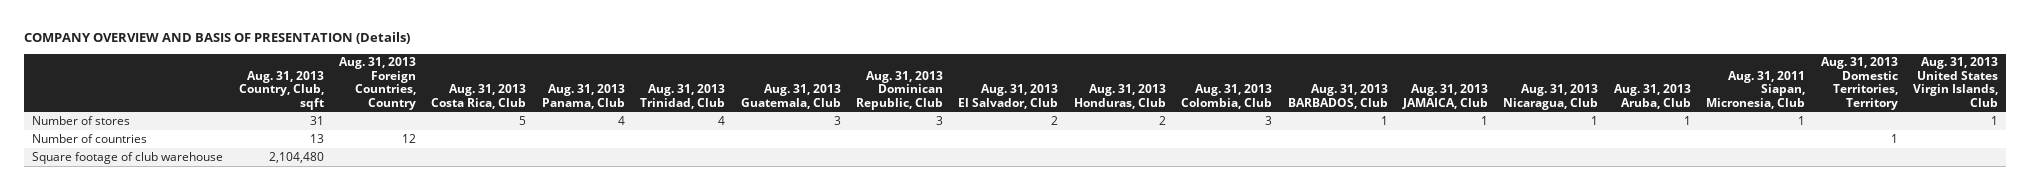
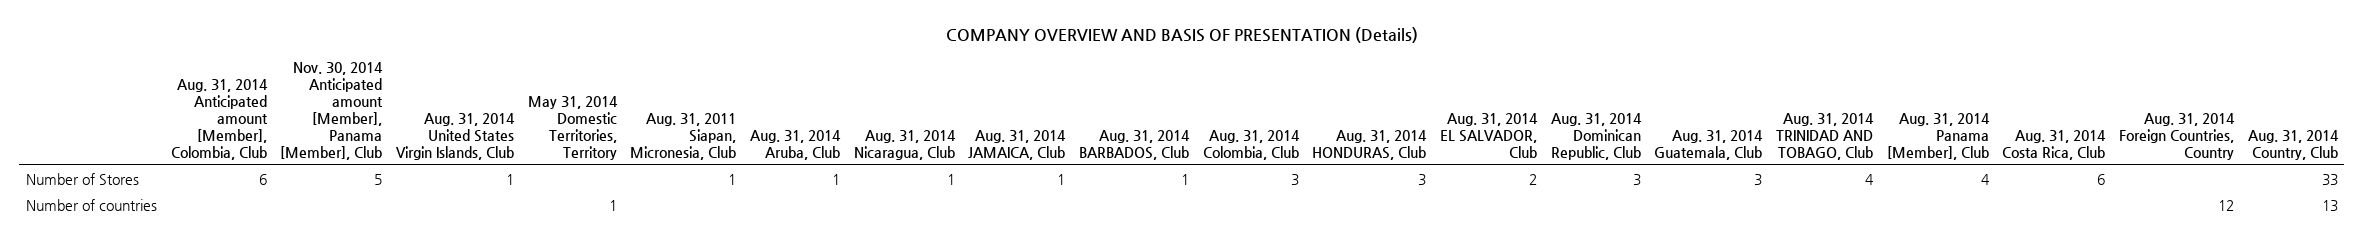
[238,70,324,110] Aug. 31, 2013 Country, Club, sqft -> none
[338,57,416,110] Aug. 31, 2013 Foreign Countries, Country -> none
[431,84,527,109] Aug. 31, 2013 Costa Rica, Club -> none
[541,84,625,109] Aug. 31, 2013 Panama, Club -> none
[640,84,726,109] Aug. 31, 2013 Trinidad, Club -> none
[740,84,841,109] Aug. 31, 2013 Guatemala, Club -> none
[855,70,943,110] Aug. 31, 2013 Dominican Republic, Club -> none
[958,84,1059,109] Aug. 31, 2013 El Salvador, Club -> none
[1073,84,1166,109] Aug. 31, 2013 Honduras, Club -> none
[1181,84,1273,109] Aug. 31, 2013 Colombia, Club -> none
[1287,84,1388,109] Aug. 31, 2013 BARBADOS, Club -> none
[1401,84,1488,109] Aug. 31, 2013 JAMAICA, Club -> none
[1503,84,1599,110] Aug. 31, 2013 Nicaragua, Club -> none
[1613,84,1691,109] Aug. 31, 2013 Aruba, Club -> none
[1820,57,1898,110] Aug. 31, 2013 Domestic Territories, Territory -> none
[1912,57,1998,107] Aug. 31, 2013 United States Virgin Islands, Club -> none
none -> [170,78,268,160] Aug. 31, 2014 Anticipated amount [Member], Colombia, Club
none -> [280,61,384,160] Nov. 30, 2014 Anticipated amount [Member], Panama [Member], Club
none -> [395,112,515,160] Aug. 31, 2014 United States Virgin Islands, Club
none -> [527,95,618,160] May 31, 2014 Domestic Territories, Territory
none -> [749,129,841,160] Aug. 31, 2014 Aruba, Club
none -> [853,129,956,160] Aug. 31, 2014 Nicaragua, Club
none -> [968,129,1067,160] Aug. 31, 2014 JAMAICA, Club
none -> [1078,129,1190,160] Aug. 31, 2014 BARBADOS, Club
none -> [1202,129,1300,160] Aug. 31, 2014 Colombia, Club
none -> [1312,129,1428,160] Aug. 31, 2014 HONDURAS, Club
none -> [1439,112,1538,158] Aug. 31, 2014 EL SALVADOR, Club
none -> [1550,112,1642,160] Aug. 31, 2014 Dominican Republic, Club
none -> [1654,129,1764,160] Aug. 31, 2014 Guatemala, Club
none -> [1775,112,1874,160] Aug. 31, 2014 TRINIDAD AND TOBAGO, Club
none -> [1886,112,1990,160] Aug. 31, 2014 Panama [Member], Club
none -> [2002,129,2107,160] Aug. 31, 2014 Costa Rica, Club
none -> [2118,112,2235,160] Aug. 31, 2014 Foreign Countries, Country
none -> [2247,129,2339,160] Aug. 31, 2014 Country, Club
[32,115,131,125] Number of stores -> [25,172,139,185] Number of Stores
[32,151,224,164] Square footage of club warehouse -> none

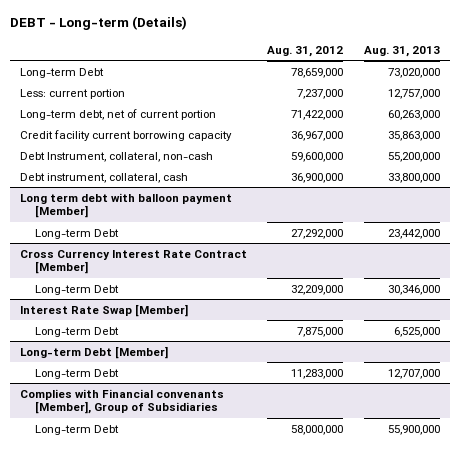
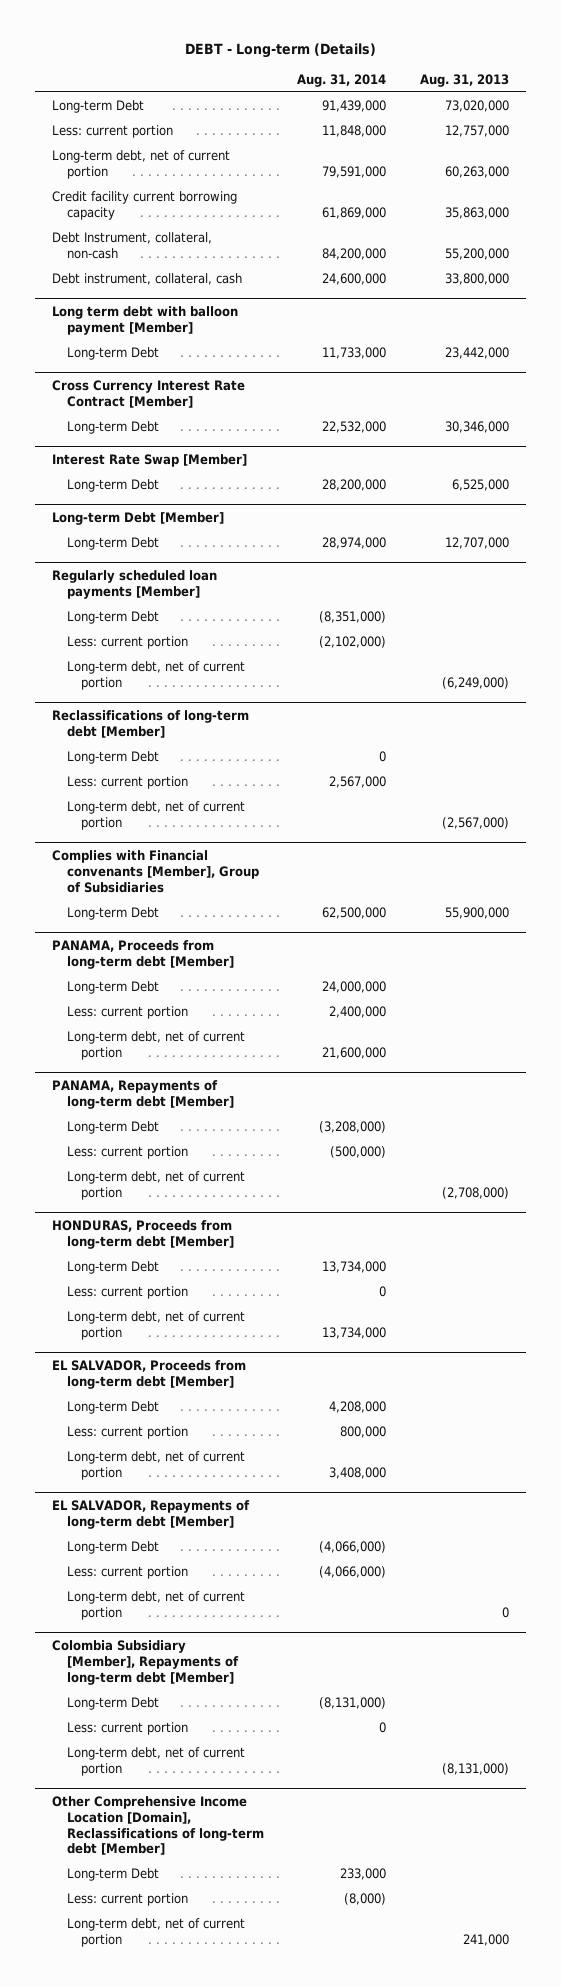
[267,45,344,57] Aug. 31, 2012 -> none
none -> [297,73,387,87] Aug. 31, 2014
none -> [51,570,217,599] Regularly scheduled loan payments [Member]
none -> [66,611,159,625] Long-term Debt
none -> [66,636,188,650] Less: current portion
none -> [66,661,245,690] Long-term debt, net of current portion
none -> [51,710,249,738] Reclassifications of long-term debt [Member]
none -> [66,751,159,765] Long-term Debt
none -> [66,776,188,790] Less: current portion
none -> [66,801,245,830] Long-term debt, net of current portion
none -> [51,940,234,969] PANAMA, Proceeds from long-term debt [Member]
none -> [66,981,159,995] Long-term Debt
none -> [66,1006,188,1020] Less: current portion
none -> [66,1031,245,1060] Long-term debt, net of current portion
none -> [51,1080,234,1109] PANAMA, Repayments of long-term debt [Member]
none -> [66,1121,159,1135] Long-term Debt
none -> [66,1146,188,1160] Less: current portion
none -> [66,1171,245,1200] Long-term debt, net of current portion
none -> [51,1220,234,1249] HONDURAS, Proceeds from long-term debt [Member]
none -> [66,1261,159,1275] Long-term Debt
none -> [66,1286,188,1300] Less: current portion
none -> [66,1311,245,1340] Long-term debt, net of current portion
none -> [51,1360,246,1389] EL SALVADOR, Proceeds from long-term debt [Member]
none -> [66,1401,159,1415] Long-term Debt
none -> [66,1426,188,1440] Less: current portion
none -> [66,1451,245,1480] Long-term debt, net of current portion
none -> [51,1500,250,1529] EL SALVADOR, Repayments of long-term debt [Member]
none -> [66,1541,159,1555] Long-term Debt
none -> [66,1566,188,1580] Less: current portion
none -> [66,1591,245,1620] Long-term debt, net of current portion
none -> [51,1640,239,1685] Colombia Subsidiary [Member], Repayments of long-term debt [Member]
none -> [66,1697,159,1711] Long-term Debt
none -> [66,1722,188,1736] Less: current portion
none -> [66,1747,245,1776] Long-term debt, net of current portion
none -> [51,1796,264,1856] Other Comprehensive Income Location [Domain], Reclassifications of long-term debt [Member]
none -> [66,1868,159,1882] Long-term Debt
none -> [66,1893,188,1907] Less: current portion
none -> [66,1918,245,1947] Long-term debt, net of current portion

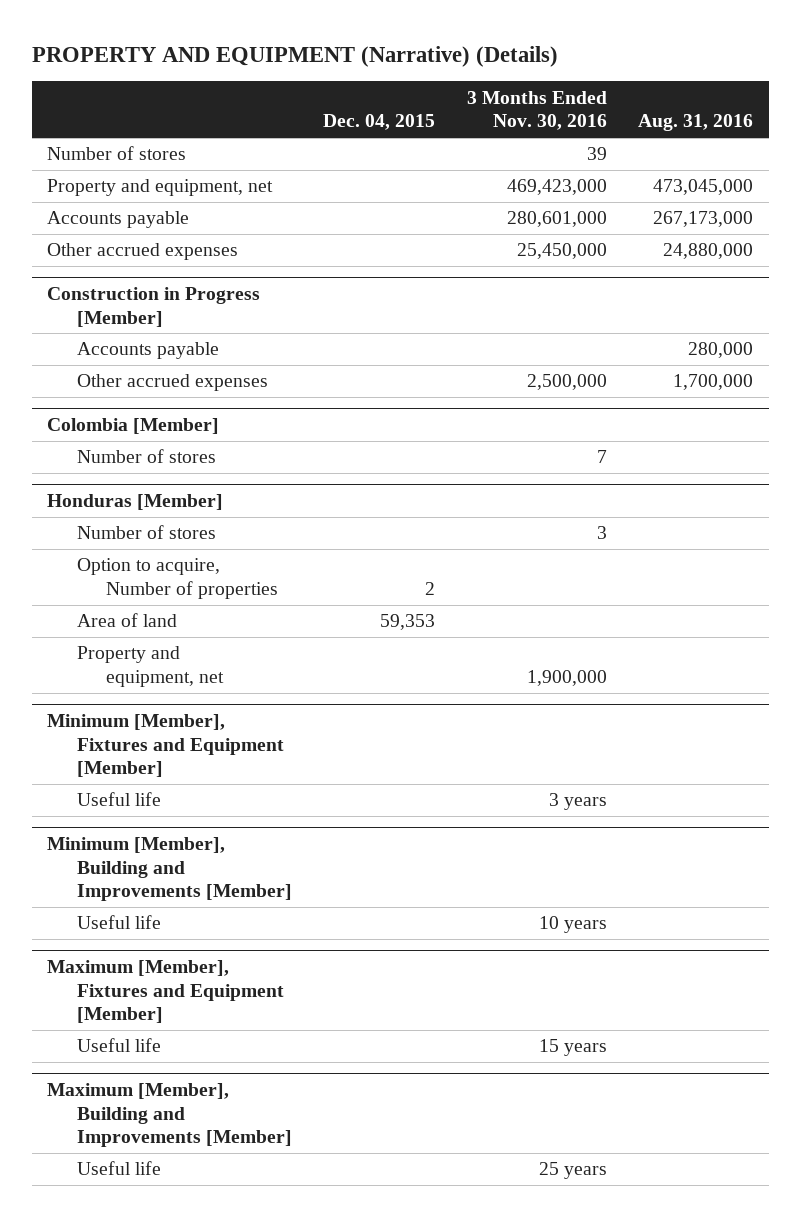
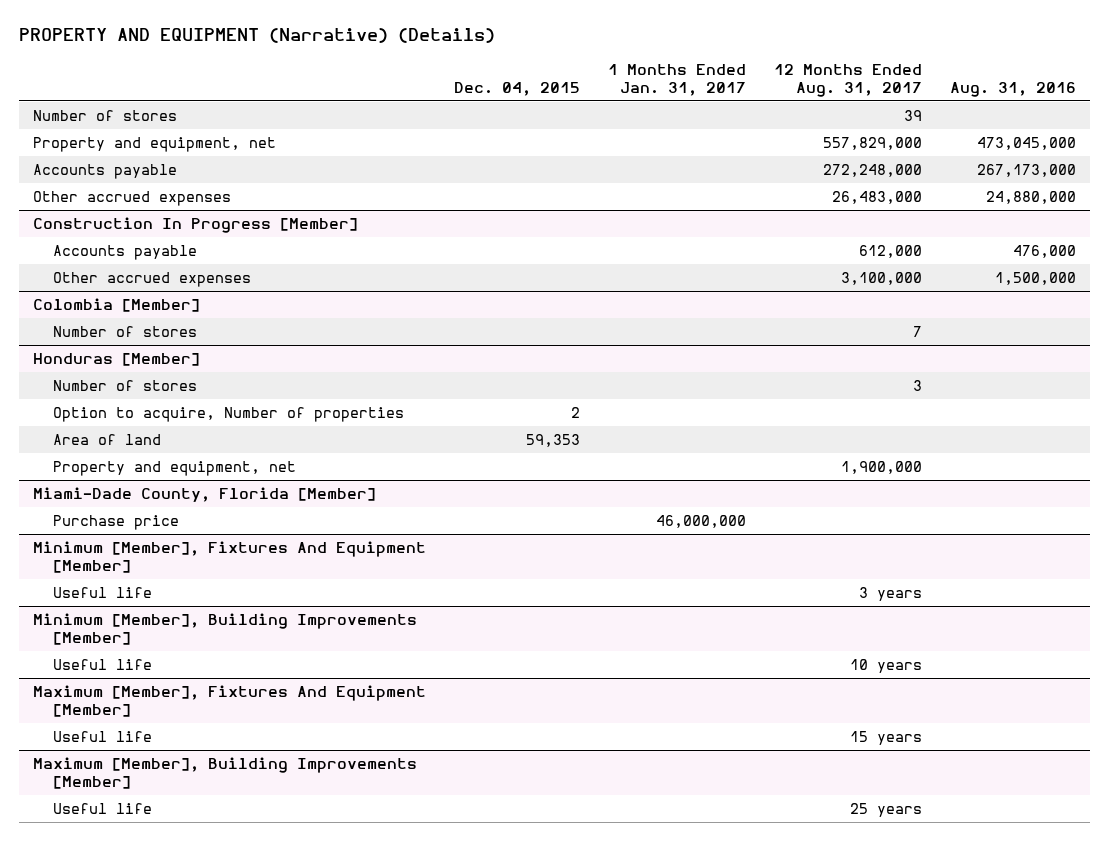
[466,90,607,131] 3 Months Ended Nov. 30, 2016 -> none
none -> [607,63,746,97] 1 Months Ended Jan. 31, 2017
none -> [773,63,922,98] 12 Months Ended Aug. 31, 2017
[47,287,261,327] Construction in Progress [Member] -> [32,216,358,233] Construction In Progress [Member]
[688,342,754,359] 280,000 -> [1012,244,1076,258] 476,000
[673,374,754,391] 1,700,000 -> [994,271,1076,285] 1,500,000
none -> [32,486,376,502] Miami-Dade County, Florida [Member]
none -> [53,514,180,530] Purchase price
[47,714,284,778] Minimum [Member], Fixtures and Equipment [Member] -> [32,540,426,574] Minimum [Member], Fixtures And Equipment [Member]
[47,837,292,902] Minimum [Member], Building and Improvements [Member] -> [32,612,417,646] Minimum [Member], Building Improvements [Member]
[47,960,284,1024] Maximum [Member], Fixtures and Equipment [Member] -> [32,684,426,718] Maximum [Member], Fixtures And Equipment [Member]
[47,1083,292,1148] Maximum [Member], Building and Improvements [Member] -> [32,756,417,790] Maximum [Member], Building Improvements [Member]

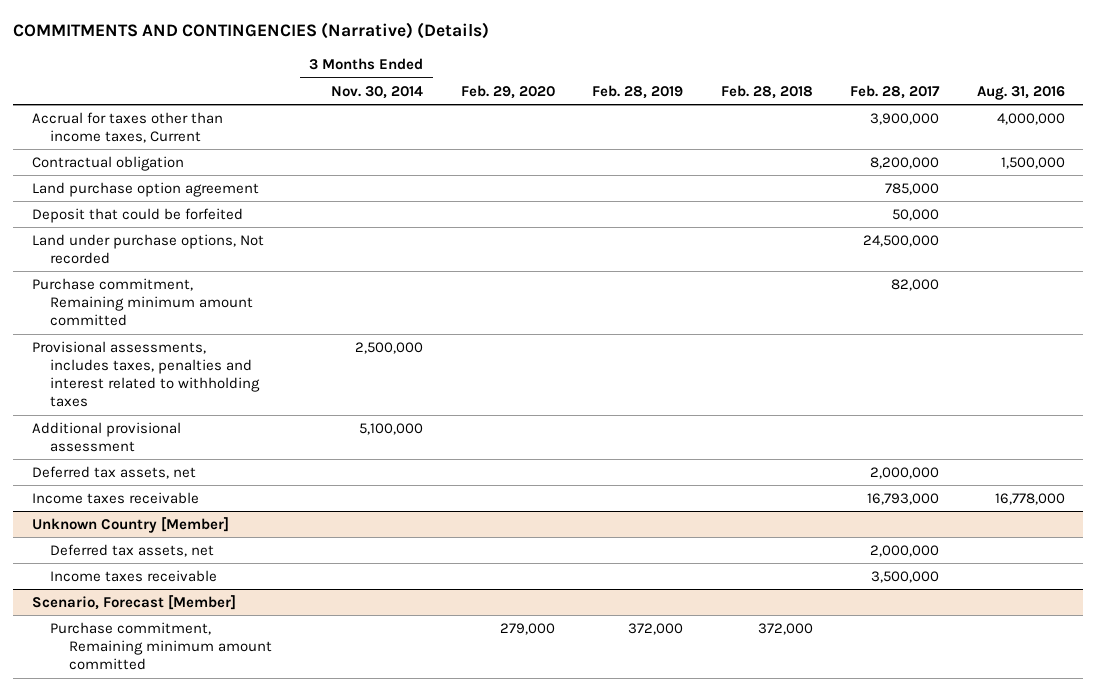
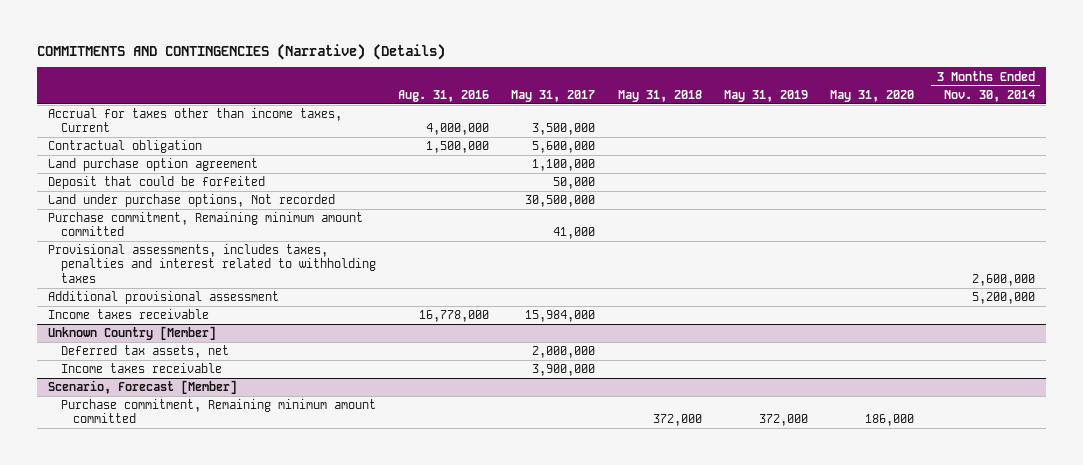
[460,84,555,99] Feb. 29, 2020 -> none
[592,84,684,99] Feb. 28, 2019 -> none
[720,84,813,99] Feb. 28, 2018 -> none
[850,84,941,99] Feb. 28, 2017 -> none
none -> [511,89,596,102] May 31, 2017
none -> [617,89,702,102] May 31, 2018
none -> [723,89,808,102] May 31, 2019
none -> [830,89,915,102] May 31, 2020
[31,465,196,479] Deferred tax assets, net -> none
[355,341,424,354] 2,500,000 -> [971,273,1035,286] 2,600,000
[359,422,424,435] 5,100,000 -> [971,292,1035,305] 5,200,000

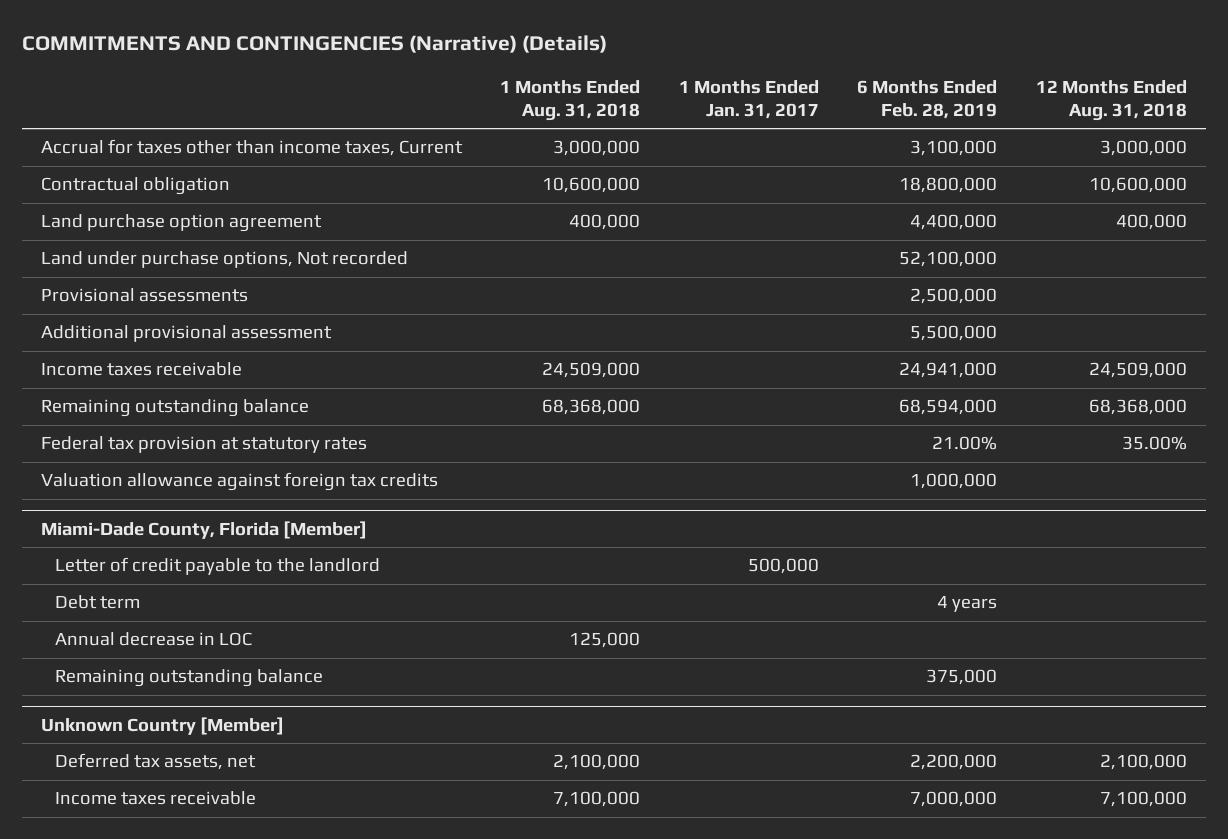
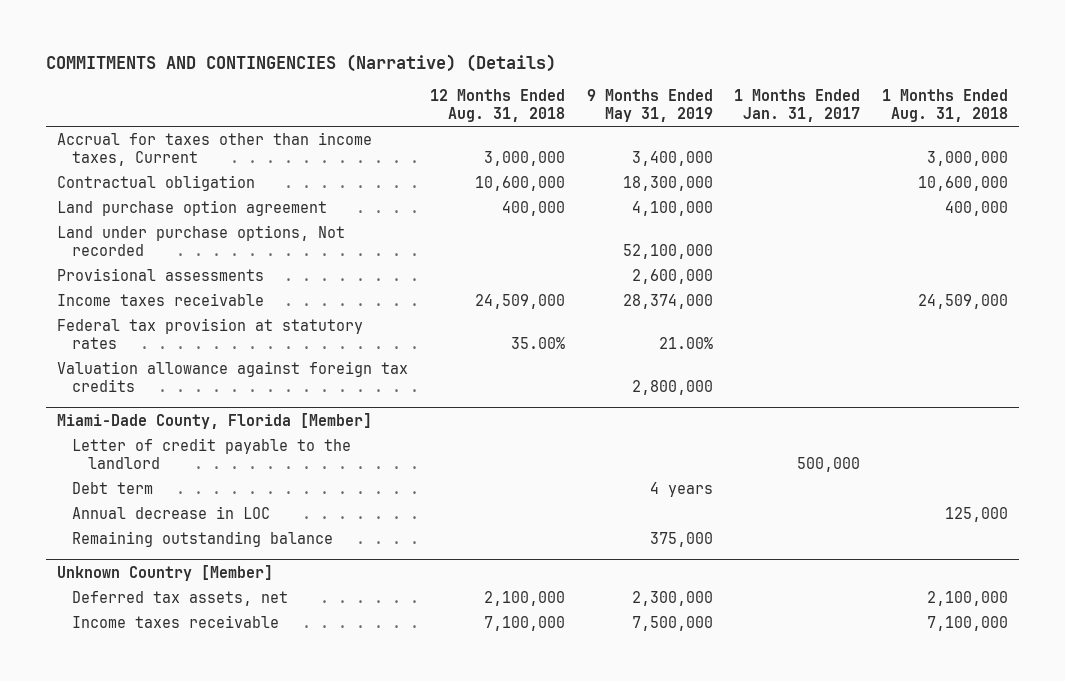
[857,80,998,119] 6 Months Ended Feb. 28, 2019 -> none
none -> [586,89,713,123] 9 Months Ended May 31, 2019
[40,325,332,343] Additional provisional assessment -> none
[40,399,309,418] Remaining outstanding balance -> none

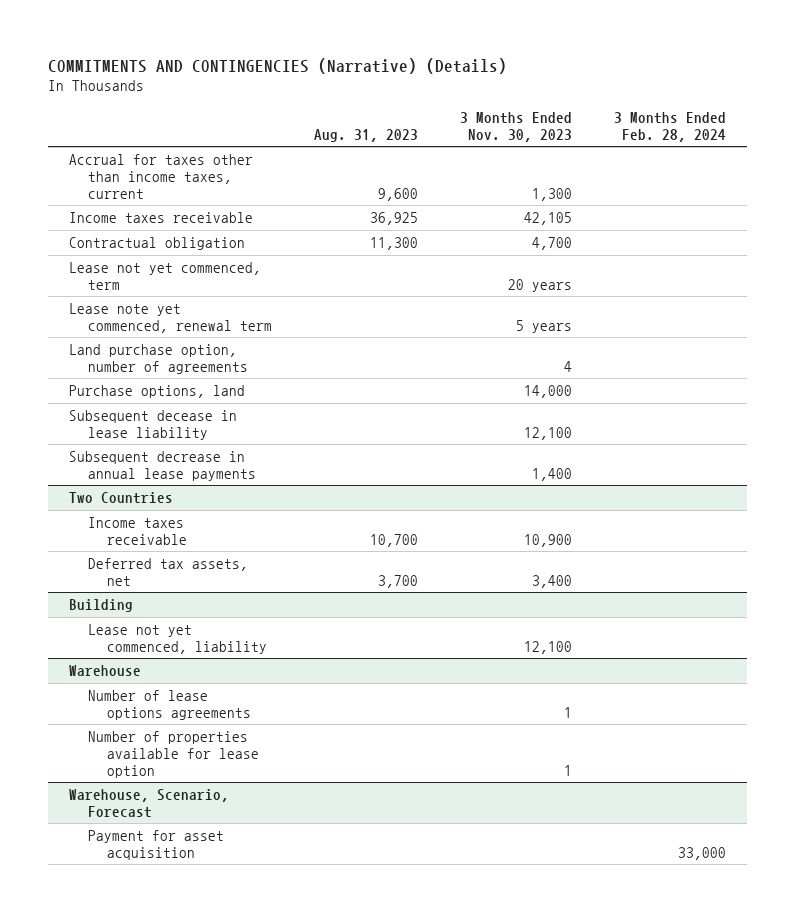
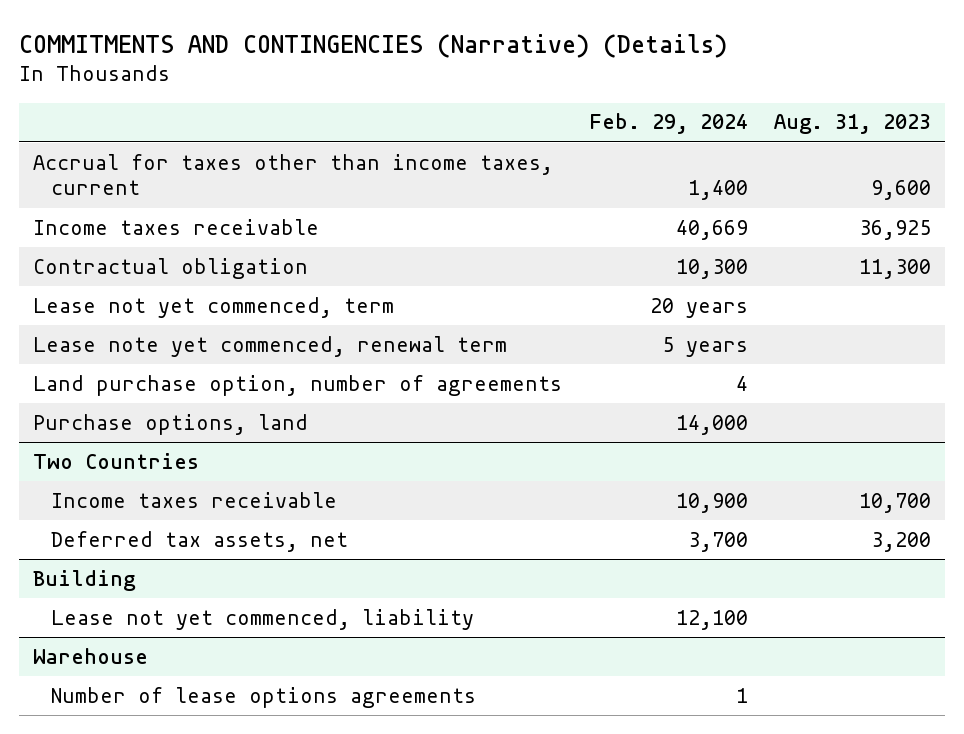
[460,111,573,142] 3 Months Ended Nov. 30, 2023 -> none
[614,111,727,142] 3 Months Ended Feb. 28, 2024 -> none
none -> [588,113,748,135] Feb. 29, 2024
[69,409,238,440] Subsequent decease in lease liability -> none
[69,450,257,481] Subsequent decrease in annual lease payments -> none
[378,574,419,588] 3,700 -> [871,531,932,552] 3,200
[88,730,260,778] Number of properties available for lease option -> none
[69,788,230,818] Warehouse, Scenario, Forecast -> none
[88,829,225,860] Payment for asset acquisition -> none

